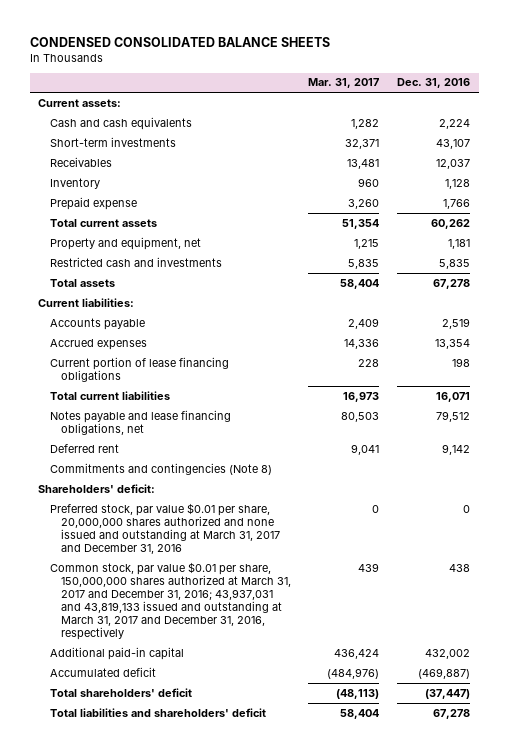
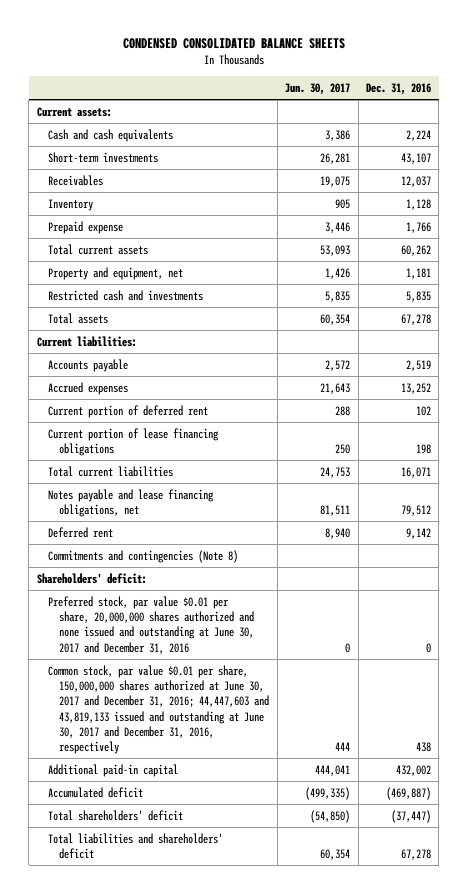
[308,78,380,89] Mar. 31, 2017 -> none
none -> [285,83,351,96] Jun. 30, 2017
[435,338,471,349] 13,354 -> [401,382,432,394] 13,252
none -> [48,404,209,418] Current portion of deferred rent
[49,502,280,555] Preferred stock, par value $0.01 per share, 20,000,000 shares authorized and none issued and outstanding at March 31, 2017 and December 31, 2016 -> [48,595,255,654] Preferred stock, par value $0.01 per share, 20,000,000 shares authorized and none issued and outstanding at June 30, 2017 and December 31, 2016
[49,561,291,641] Common stock, par value $0.01 per share, 150,000,000 shares authorized at March 31, 2017 and December 31, 2016; 43,937,031 and 43,819,133 issued and outstanding at March 31, 2017 and December 31, 2016, respectively -> [48,664,270,755] Common stock, par value $0.01 per share, 150,000,000 shares authorized at June 30, 2017 and December 31, 2016; 44,447,603 and 43,819,133 issued and outstanding at June 30, 2017 and December 31, 2016, respectively

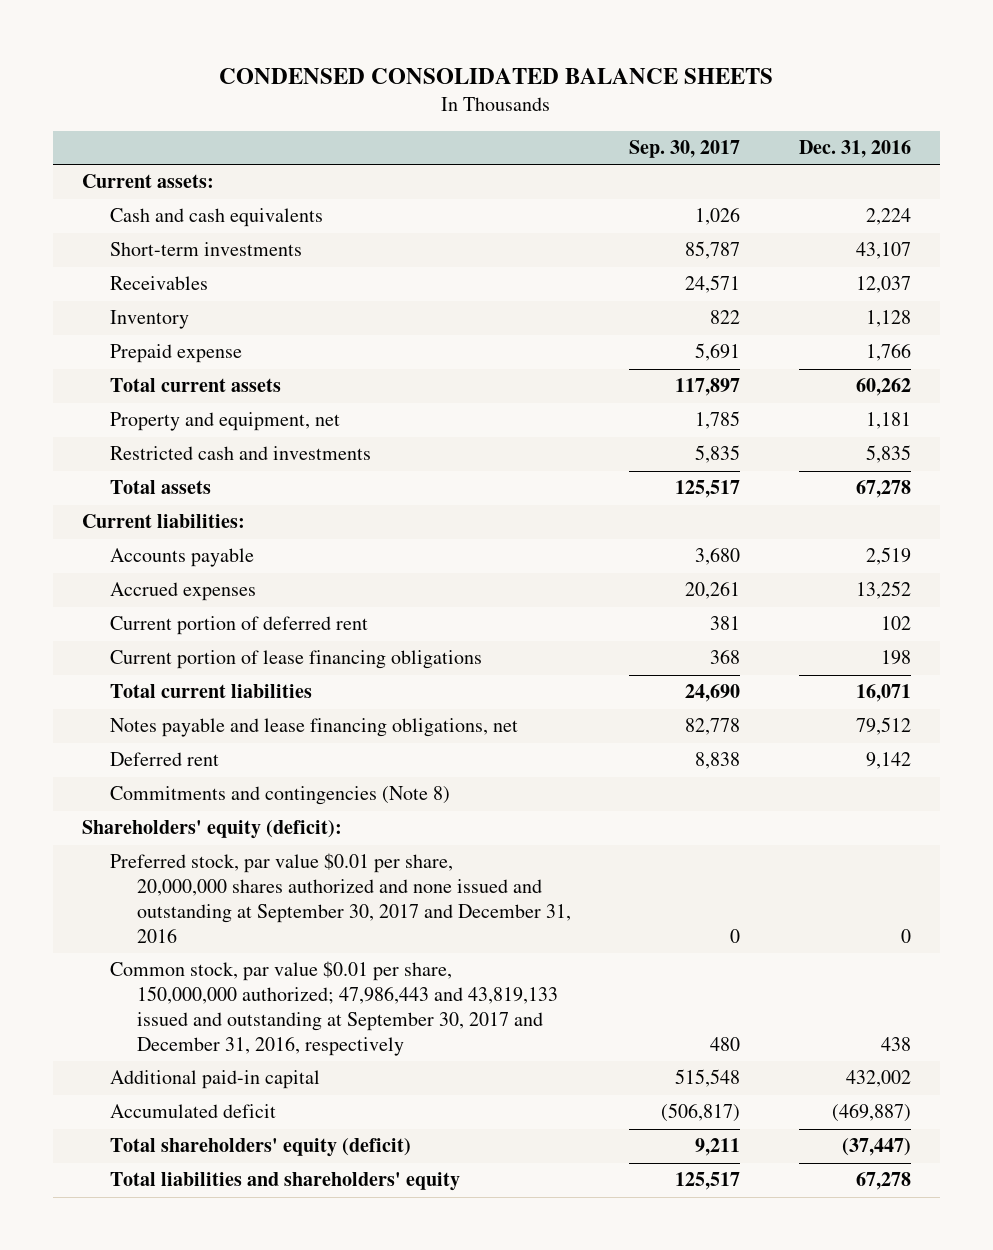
[285,83,351,96] Jun. 30, 2017 -> none
none -> [629,140,741,159] Sep. 30, 2017
[36,572,147,584] Shareholders' deficit: -> [81,820,342,840] Shareholders' equity (deficit):
[48,595,255,654] Preferred stock, par value $0.01 per share, 20,000,000 shares authorized and none issued and outstanding at June 30, 2017 and December 31, 2016 -> [109,853,572,943] Preferred stock, par value $0.01 per share, 20,000,000 shares authorized and none issued and outstanding at September 30, 2017 and December 31, 2016
[48,664,270,755] Common stock, par value $0.01 per share, 150,000,000 shares authorized at June 30, 2017 and December 31, 2016; 44,447,603 and 43,819,133 issued and outstanding at June 30, 2017 and December 31, 2016, respectively -> [109,961,559,1056] Common stock, par value $0.01 per share, 150,000,000 authorized; 47,986,443 and 43,819,133 issued and outstanding at September 30, 2017 and December 31, 2016, respectively
[48,809,184,821] Total shareholders' deficit -> [109,1138,411,1158] Total shareholders' equity (deficit)
[48,832,224,860] Total liabilities and shareholders' deficit -> [109,1172,460,1192] Total liabilities and shareholders' equity

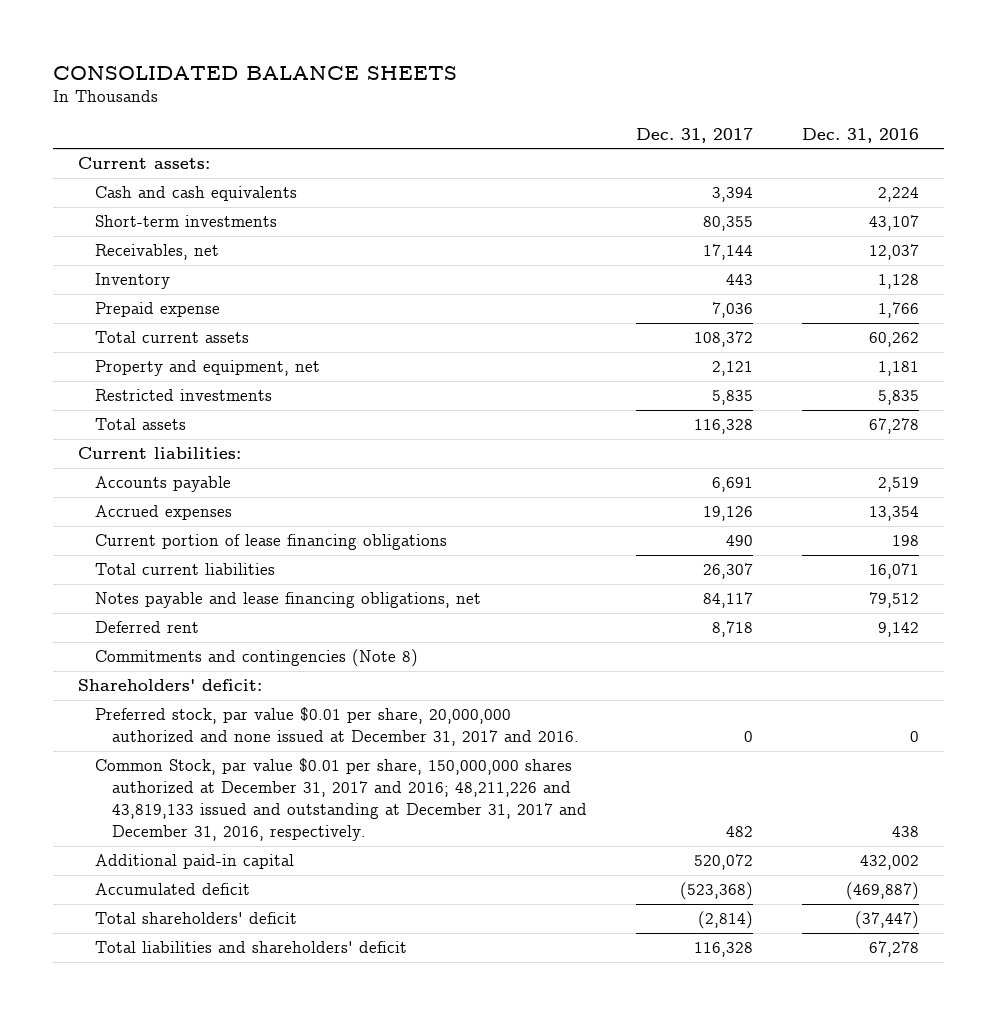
[219,67,774,84] CONDENSED CONSOLIDATED BALANCE SHEETS -> [53,65,458,80] CONSOLIDATED BALANCE SHEETS
[629,140,741,159] Sep. 30, 2017 -> none
none -> [636,127,754,143] Dec. 31, 2017
[109,276,208,291] Receivables -> [95,244,220,261] Receivables, net
[109,446,371,461] Restricted cash and investments -> [95,389,273,402] Restricted investments
[109,616,368,636] Current portion of deferred rent -> none
[855,581,911,600] 13,252 -> [869,506,920,522] 13,354
[81,820,342,840] Shareholders' equity (deficit): -> [77,679,262,692] Shareholders' deficit:
[109,853,572,943] Preferred stock, par value $0.01 per share, 20,000,000 shares authorized and none issued and outstanding at September 30, 2017 and December 31, 2016 -> [95,707,580,747] Preferred stock, par value $0.01 per share, 20,000,000 authorized and none issued at December 31, 2017 and 2016.
[109,961,559,1056] Common stock, par value $0.01 per share, 150,000,000 authorized; 47,986,443 and 43,819,133 issued and outstanding at September 30, 2017 and December 31, 2016, respectively -> [95,758,588,842] Common Stock, par value $0.01 per share, 150,000,000 shares authorized at December 31, 2017 and 2016; 48,211,226 and 43,819,133 issued and outstanding at December 31, 2017 and December 31, 2016, respectively.
[109,1138,411,1158] Total shareholders' equity (deficit) -> [95,912,298,925] Total shareholders' deficit
[109,1172,460,1192] Total liabilities and shareholders' equity -> [95,941,408,954] Total liabilities and shareholders' deficit

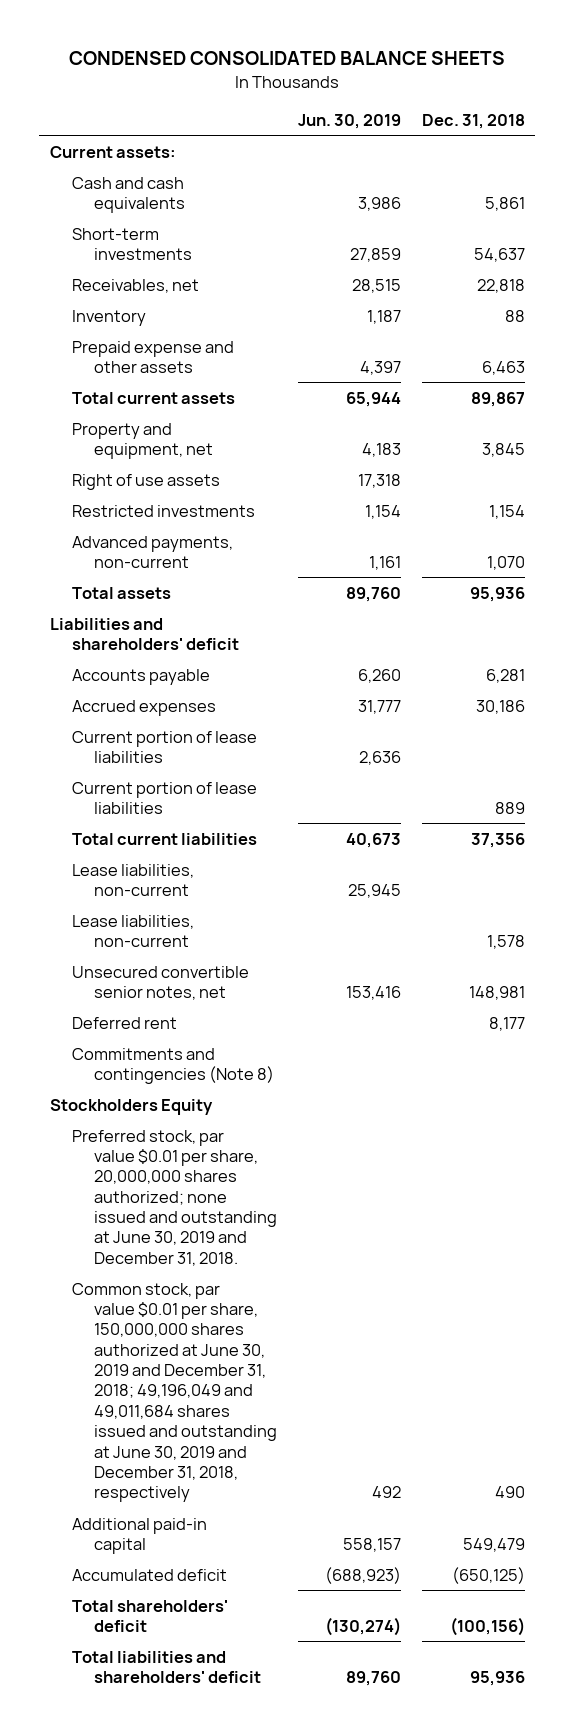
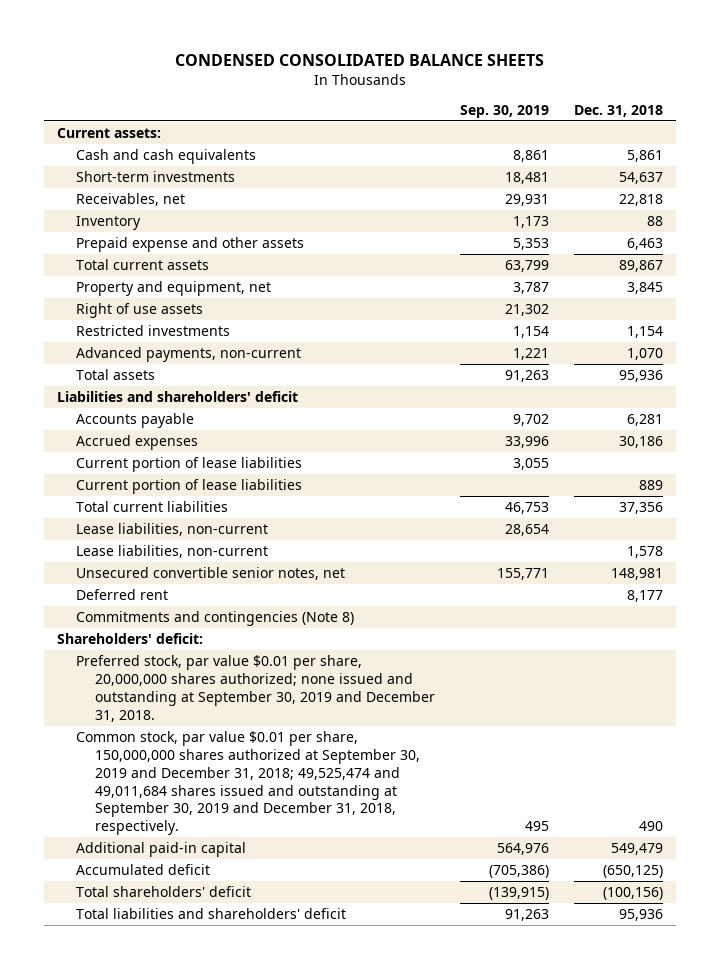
[298,113,402,129] Jun. 30, 2019 -> none
none -> [459,104,549,118] Sep. 30, 2019
[49,1098,213,1115] Stockholders Equity -> [56,633,203,645] Shareholders' deficit:
[72,1129,278,1266] Preferred stock, par value $0.01 per share, 20,000,000 shares authorized; none issued and outstanding at June 30, 2019 and December 31, 2018. -> [75,655,435,722] Preferred stock, par value $0.01 per share, 20,000,000 shares authorized; none issued and outstanding at September 30, 2019 and December 31, 2018.
[72,1282,278,1503] Common stock, par value $0.01 per share, 150,000,000 shares authorized at June 30, 2019 and December 31, 2018; 49,196,049 and 49,011,684 shares issued and outstanding at June 30, 2019 and December 31, 2018, respectively -> [75,731,420,836] Common stock, par value $0.01 per share, 150,000,000 shares authorized at September 30, 2019 and December 31, 2018; 49,525,474 and 49,011,684 shares issued and outstanding at September 30, 2019 and December 31, 2018, respectively.

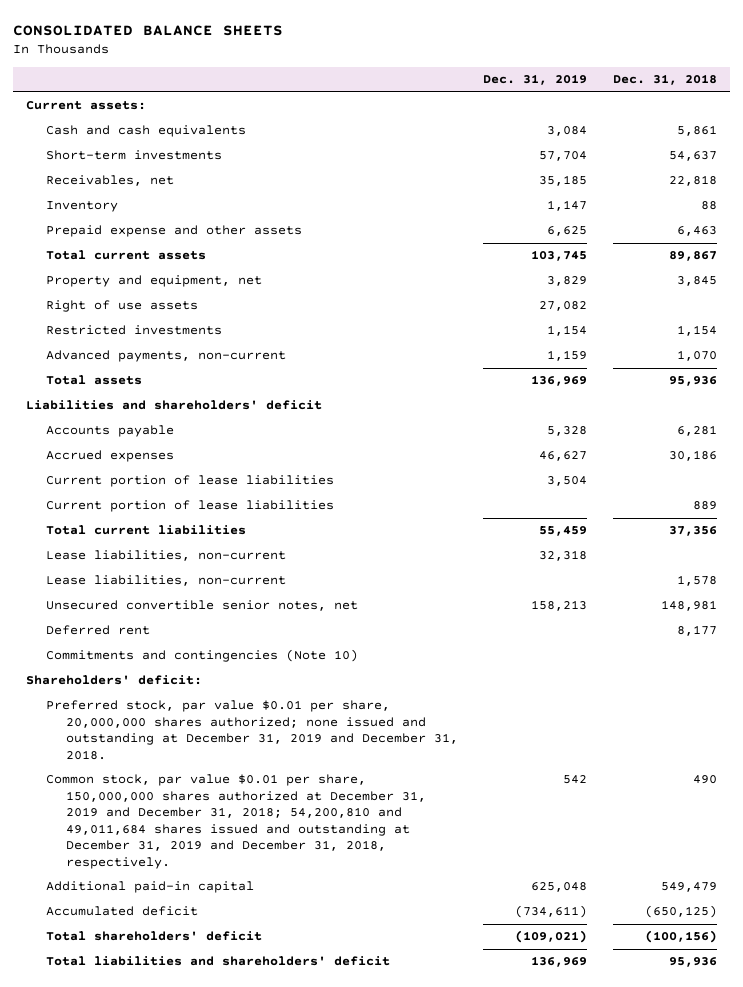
[174,53,544,66] CONDENSED CONSOLIDATED BALANCE SHEETS -> [13,24,284,36] CONSOLIDATED BALANCE SHEETS
[459,104,549,118] Sep. 30, 2019 -> none
none -> [483,74,588,86] Dec. 31, 2019
[75,611,354,627] Commitments and contingencies (Note 8) -> [45,649,358,663] Commitments and contingencies (Note 10)
[75,655,435,722] Preferred stock, par value $0.01 per share, 20,000,000 shares authorized; none issued and outstanding at September 30, 2019 and December 31, 2018. -> [45,700,458,760] Preferred stock, par value $0.01 per share, 20,000,000 shares authorized; none issued and outstanding at December 31, 2019 and December 31, 2018.
[75,731,420,836] Common stock, par value $0.01 per share, 150,000,000 shares authorized at September 30, 2019 and December 31, 2018; 49,525,474 and 49,011,684 shares issued and outstanding at September 30, 2019 and December 31, 2018, respectively. -> [45,774,426,869] Common stock, par value $0.01 per share, 150,000,000 shares authorized at December 31, 2019 and December 31, 2018; 54,200,810 and 49,011,684 shares issued and outstanding at December 31, 2019 and December 31, 2018, respectively.

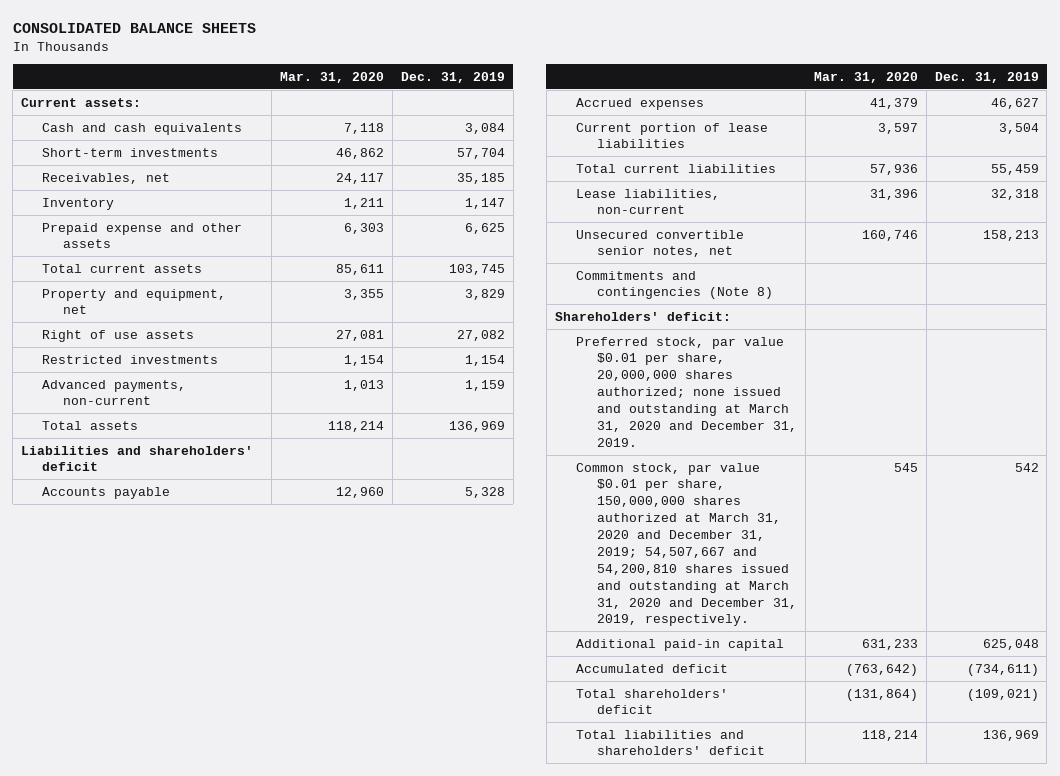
[613,74,718,86] Dec. 31, 2018 -> none
none -> [280,71,385,83] Mar. 31, 2020
[45,500,334,513] Current portion of lease liabilities -> none
[45,575,286,587] Lease liabilities, non-current -> none
[45,625,150,636] Deferred rent -> none
[45,649,358,663] Commitments and contingencies (Note 10) -> [575,270,773,300] Commitments and contingencies (Note 8)
[45,700,458,760] Preferred stock, par value $0.01 per share, 20,000,000 shares authorized; none issued and outstanding at December 31, 2019 and December 31, 2018. -> [575,336,797,447] Preferred stock, par value $0.01 per share, 20,000,000 shares authorized; none issued and outstanding at March 31, 2020 and December 31, 2019.
[45,774,426,869] Common stock, par value $0.01 per share, 150,000,000 shares authorized at December 31, 2019 and December 31, 2018; 54,200,810 and 49,011,684 shares issued and outstanding at December 31, 2019 and December 31, 2018, respectively. -> [575,462,797,627] Common stock, par value $0.01 per share, 150,000,000 shares authorized at March 31, 2020 and December 31, 2019; 54,507,667 and 54,200,810 shares issued and outstanding at March 31, 2020 and December 31, 2019, respectively.

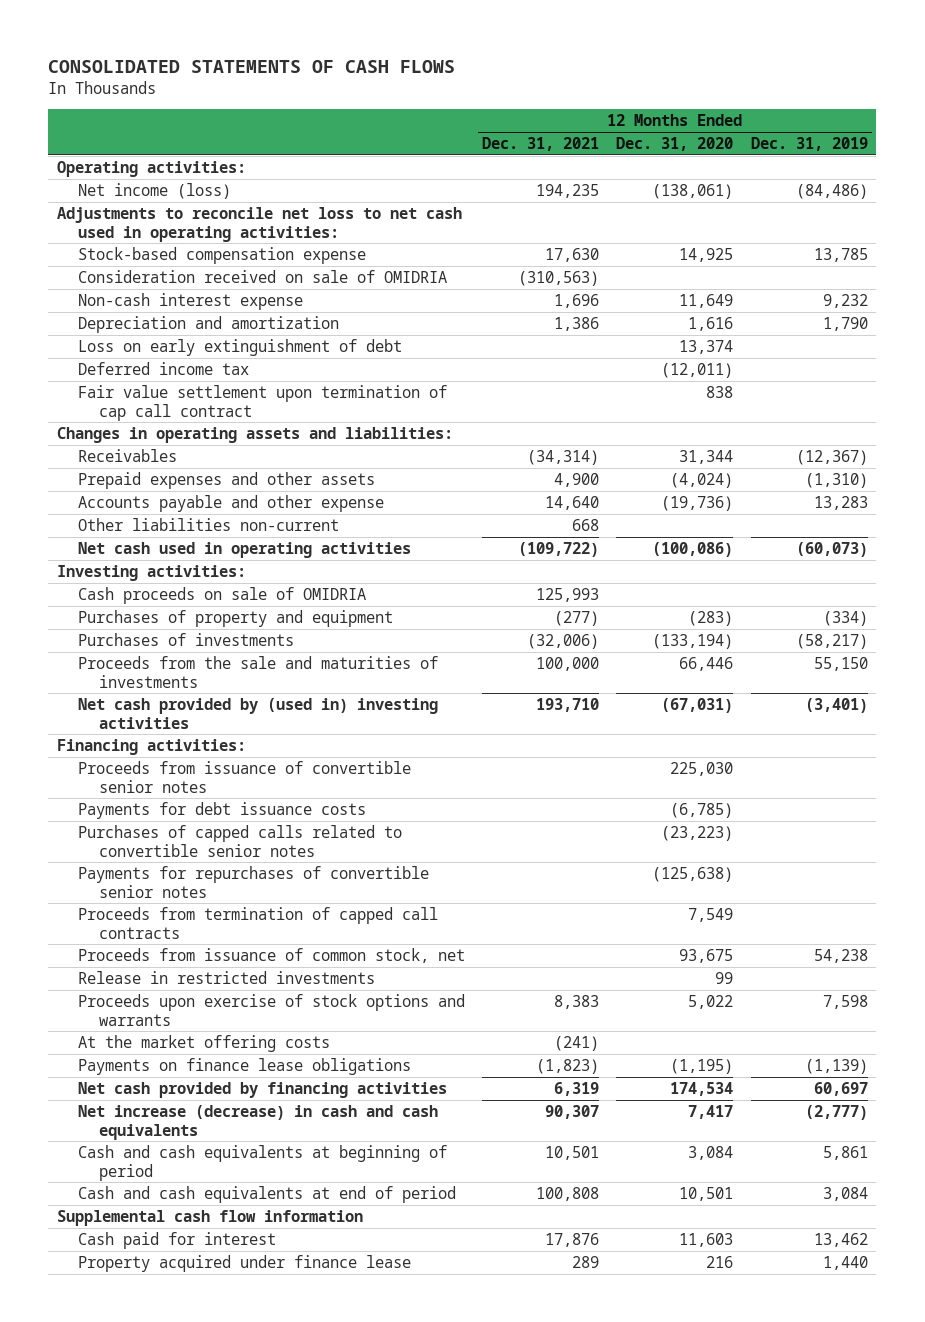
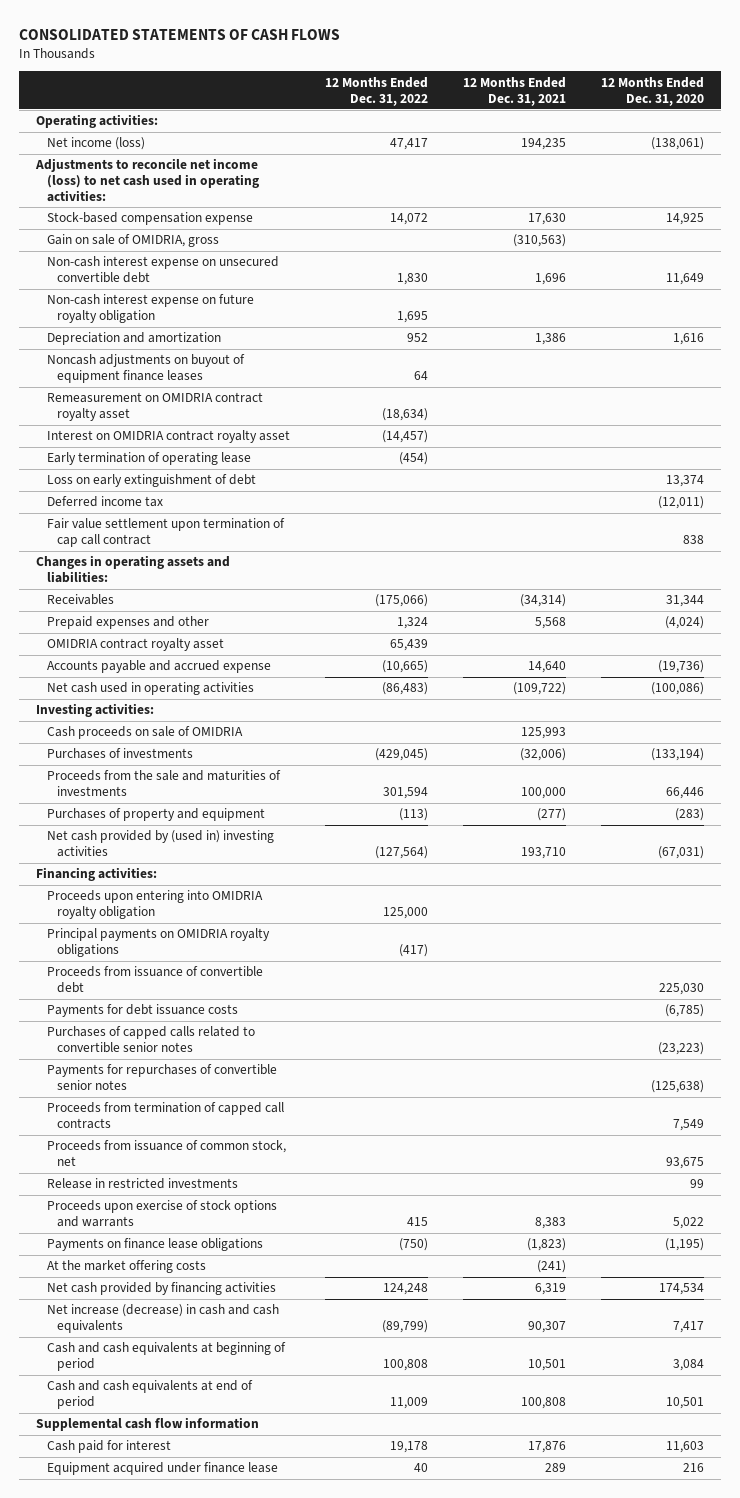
[750,137,868,152] Dec. 31, 2019 -> none
none -> [324,76,428,106] 12 Months Ended Dec. 31, 2022
[56,206,462,242] Adjustments to reconcile net loss to net cash used in operating activities: -> [35,158,259,203] Adjustments to reconcile net income (loss) to net cash used in operating activities:
[77,269,447,283] Consideration received on sale of OMIDRIA -> [46,234,219,248] Gain on sale of OMIDRIA, gross
[77,292,303,310] Non-cash interest expense -> [46,256,279,284] Non-cash interest expense on unsecured convertible debt
none -> [46,294,254,324] Non-cash interest expense on future royalty obligation
none -> [46,354,245,384] Noncash adjustments on buyout of equipment finance leases
none -> [46,392,263,422] Remeasurement on OMIDRIA contract royalty asset
none -> [46,430,290,444] Interest on OMIDRIA contract royalty asset
none -> [46,452,251,466] Early termination of operating lease
[77,517,339,531] Other liabilities non-current -> none
[77,471,375,489] Prepaid expenses and other assets -> [46,616,209,630] Prepaid expenses and other
[554,472,600,487] 4,900 -> [534,617,566,630] 5,568
none -> [46,638,224,652] OMIDRIA contract royalty asset
[77,494,384,512] Accounts payable and other expense -> [46,660,271,674] Accounts payable and accrued expense
[77,609,393,627] Purchases of property and equipment -> [46,808,265,822] Purchases of property and equipment
none -> [46,890,263,920] Proceeds upon entering into OMIDRIA royalty obligation
none -> [46,928,270,958] Principal payments on OMIDRIA royalty obligations
[77,760,411,793] Proceeds from issuance of convertible senior notes -> [46,966,263,994] Proceeds from issuance of convertible debt
[77,1034,330,1052] At the market offering costs -> [46,1260,206,1274] At the market offering costs
[77,1254,411,1272] Property acquired under finance lease -> [46,1462,278,1476] Equipment acquired under finance lease

